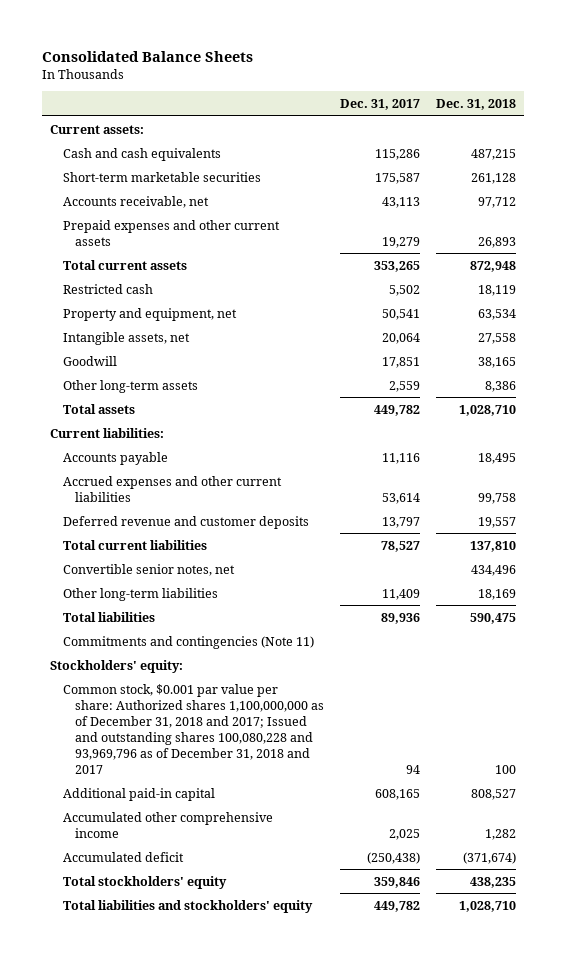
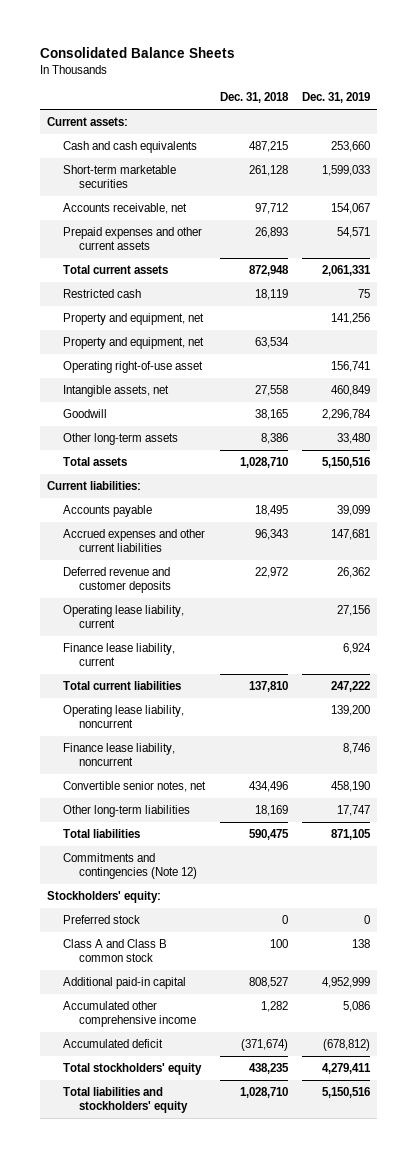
[340,99,421,111] Dec. 31, 2017 -> none
none -> [302,92,371,104] Dec. 31, 2019
none -> [63,312,205,325] Property and equipment, net
none -> [63,360,204,373] Operating right-of-use asset
[478,492,517,504] 99,758 -> [254,528,288,540] 96,343
[478,516,517,528] 19,557 -> [254,566,288,578] 22,972
none -> [63,604,185,629] Operating lease liability, current
none -> [63,642,176,667] Finance lease liability, current
none -> [63,704,185,729] Operating lease liability, noncurrent
none -> [63,742,176,767] Finance lease liability, noncurrent
[62,635,314,649] Commitments and contingencies (Note 11) -> [63,852,198,880] Commitments and contingencies (Note 12)
none -> [63,914,141,924] Preferred stock
[62,683,325,774] Common stock, $0.001 par value per share: Authorized shares 1,100,000,000 as of December 31, 2018 and 2017; Issued and outstanding shares 100,080,228 and 93,969,796 as of December 31, 2018 and 2017 -> [63,938,168,963] Class A and Class B common stock

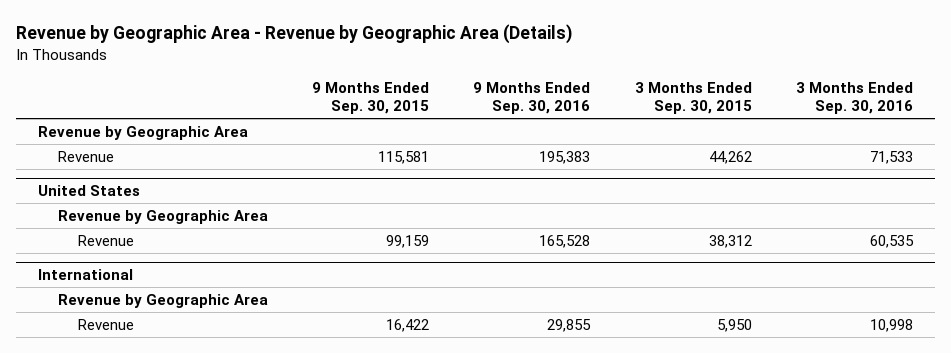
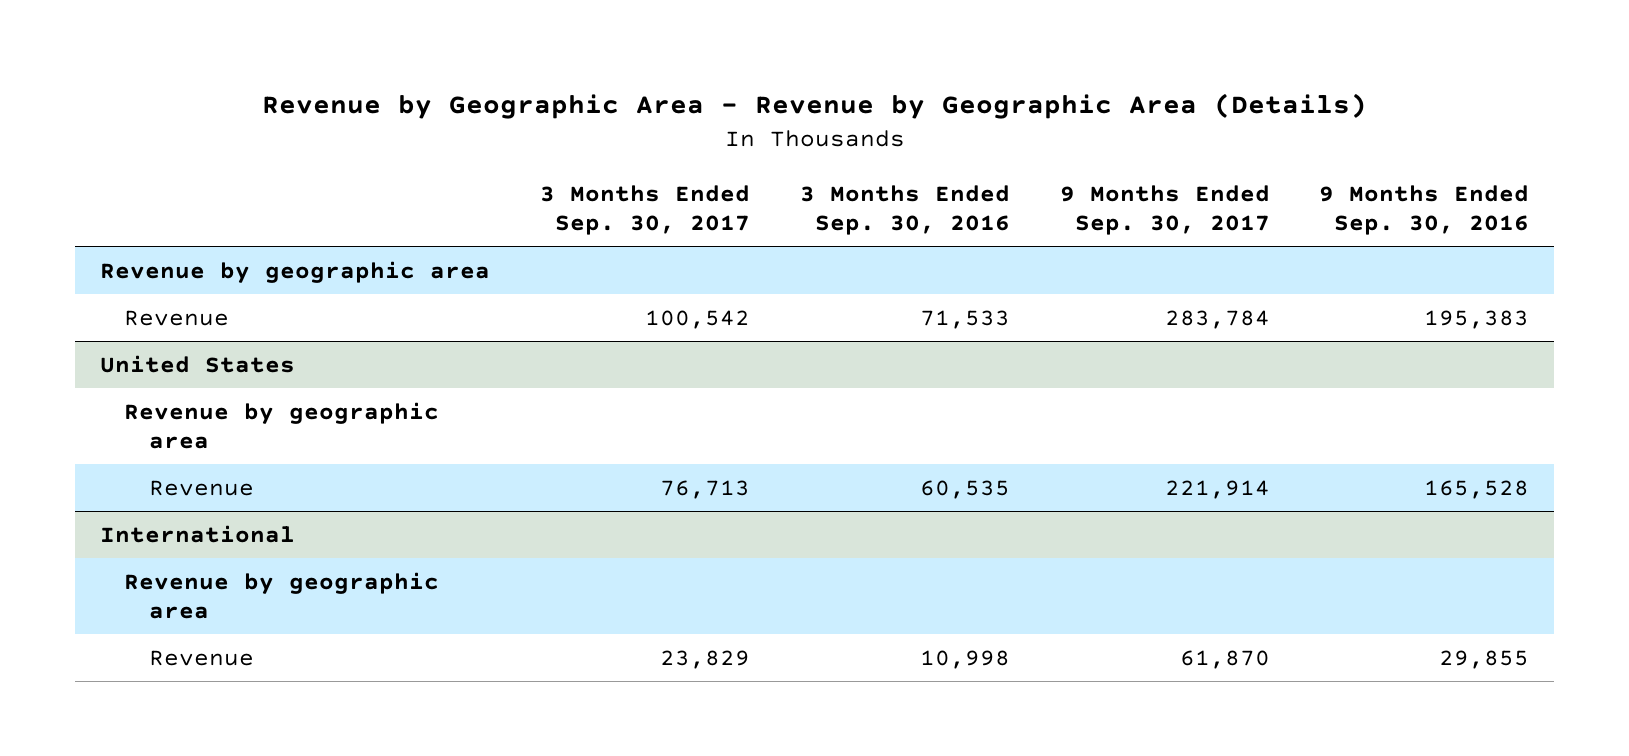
[312,81,430,115] 9 Months Ended Sep. 30, 2015 -> none
[634,81,752,115] 3 Months Ended Sep. 30, 2015 -> none
none -> [539,185,750,235] 3 Months Ended Sep. 30, 2017
none -> [1059,185,1270,235] 9 Months Ended Sep. 30, 2017
[37,125,248,140] Revenue by Geographic Area -> [99,260,490,283] Revenue by geographic area
[58,209,269,224] Revenue by Geographic Area -> [124,401,440,449] Revenue by geographic area
[58,293,269,308] Revenue by Geographic Area -> [124,571,440,619] Revenue by geographic area

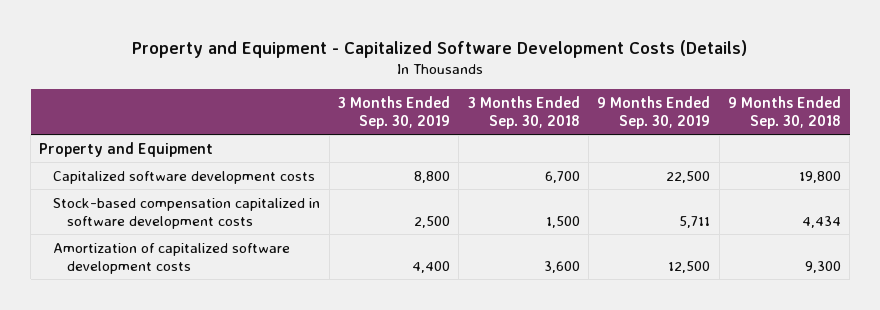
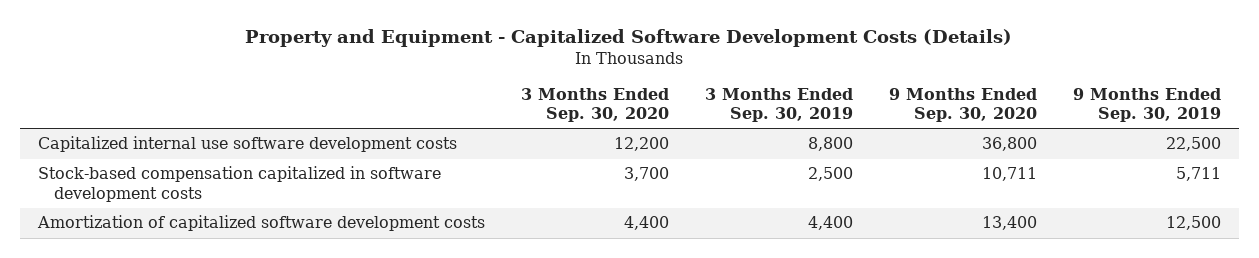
[467,96,580,130] 3 Months Ended Sep. 30, 2018 -> none
[728,96,842,130] 9 Months Ended Sep. 30, 2018 -> none
none -> [520,87,669,122] 3 Months Ended Sep. 30, 2020
none -> [888,87,1037,122] 9 Months Ended Sep. 30, 2020
[39,141,214,157] Property and Equipment -> none
[53,170,316,184] Capitalized software development costs -> [37,136,457,153] Capitalized internal use software development costs

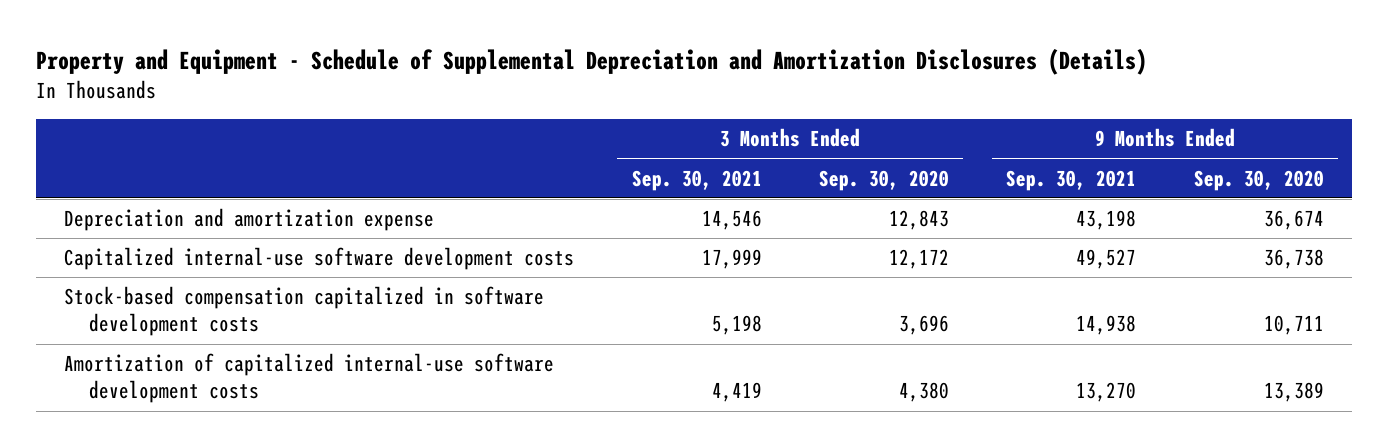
[245,29,1013,48] Property and Equipment - Capitalized Software Development Costs (Details) -> [35,47,1147,75] Property and Equipment - Schedule of Supplemental Depreciation and Amortization Disclosures (Details)
[704,87,853,122] 3 Months Ended Sep. 30, 2019 -> none
[1072,87,1221,122] 9 Months Ended Sep. 30, 2019 -> none
none -> [631,169,762,191] Sep. 30, 2021
none -> [1006,169,1137,191] Sep. 30, 2021
none -> [64,208,435,232] Depreciation and amortization expense
[37,136,457,153] Capitalized internal use software development costs -> [64,247,575,271] Capitalized internal-use software development costs
[613,137,669,152] 12,200 -> [889,249,950,270] 12,172
[981,137,1037,152] 36,800 -> [1263,249,1324,270] 36,738
[623,167,669,182] 3,700 -> [899,315,950,336] 3,696
[36,215,485,232] Amortization of capitalized software development costs -> [64,353,555,404] Amortization of capitalized internal-use software development costs
[623,216,669,231] 4,400 -> [899,382,950,403] 4,380
[981,216,1037,231] 13,400 -> [1263,382,1324,403] 13,389

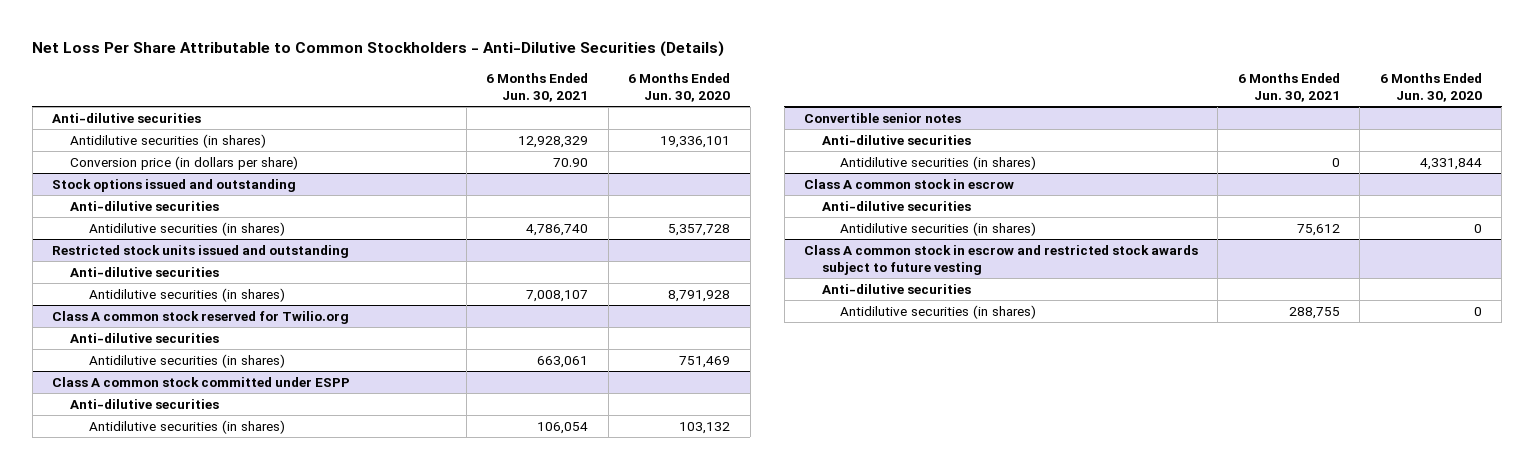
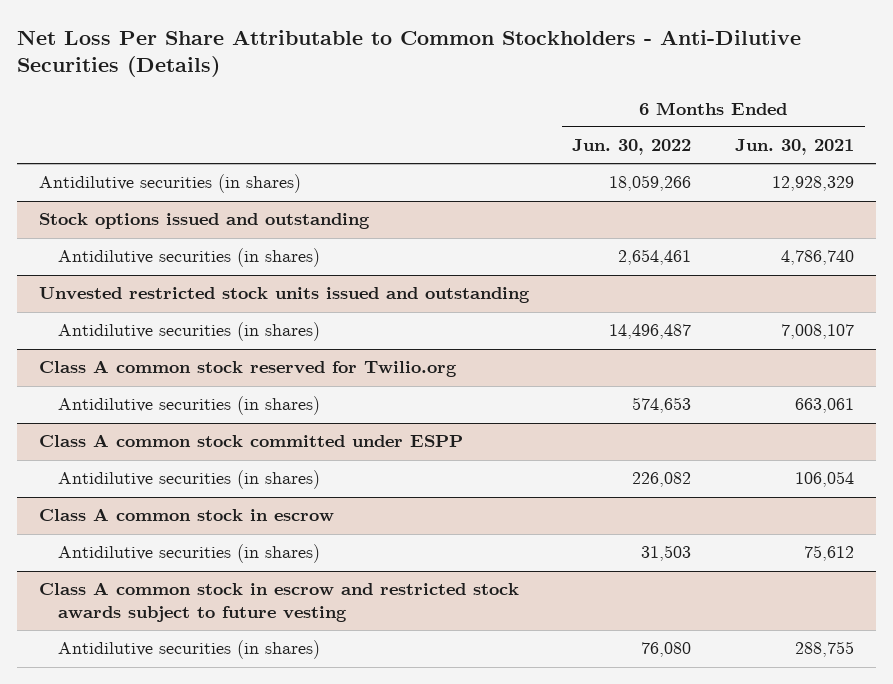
[628,72,731,103] 6 Months Ended Jun. 30, 2020 -> none
none -> [572,139,692,156] Jun. 30, 2022
[52,112,202,123] Anti-dilutive securities -> none
[70,155,299,170] Conversion price (in dollars per share) -> none
[70,200,220,211] Anti-dilutive securities -> none
[70,266,220,277] Anti-dilutive securities -> none
[52,244,350,258] Restricted stock units issued and outstanding -> [38,287,530,304] Unvested restricted stock units issued and outstanding
[70,332,220,343] Anti-dilutive securities -> none
[70,398,220,409] Anti-dilutive securities -> none
[803,112,961,123] Convertible senior notes -> none
[822,134,972,145] Anti-dilutive securities -> none
[840,155,1037,170] Antidilutive securities (in shares) -> none
[822,200,972,211] Anti-dilutive securities -> none
[822,283,972,294] Anti-dilutive securities -> none

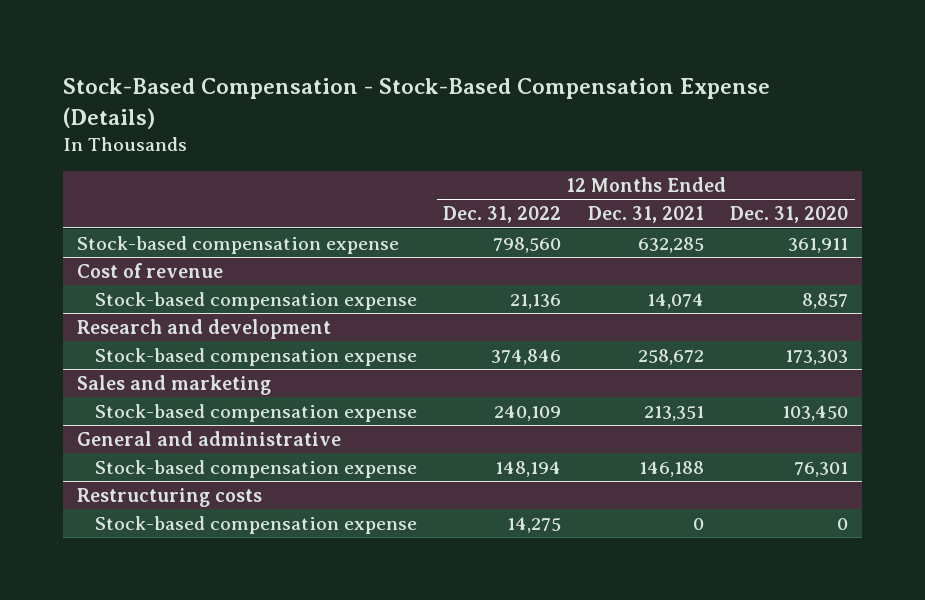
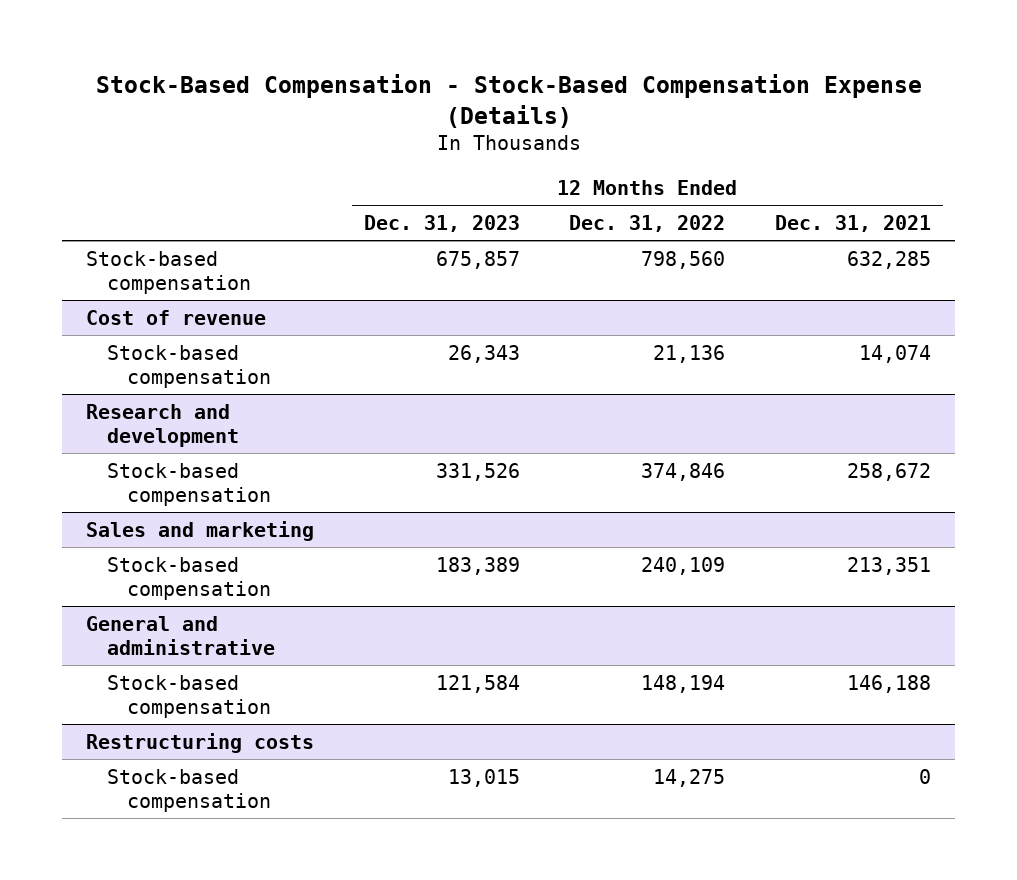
[730,206,849,224] Dec. 31, 2020 -> none
none -> [363,215,520,233] Dec. 31, 2023
[76,235,399,254] Stock-based compensation expense -> [86,250,251,295] Stock-based compensation
[94,291,417,310] Stock-based compensation expense -> [106,344,272,389] Stock-based compensation
[94,347,417,366] Stock-based compensation expense -> [106,462,272,507] Stock-based compensation
[94,403,417,422] Stock-based compensation expense -> [106,556,272,601] Stock-based compensation
[94,459,417,478] Stock-based compensation expense -> [106,674,272,719] Stock-based compensation
[94,515,417,534] Stock-based compensation expense -> [106,768,272,813] Stock-based compensation

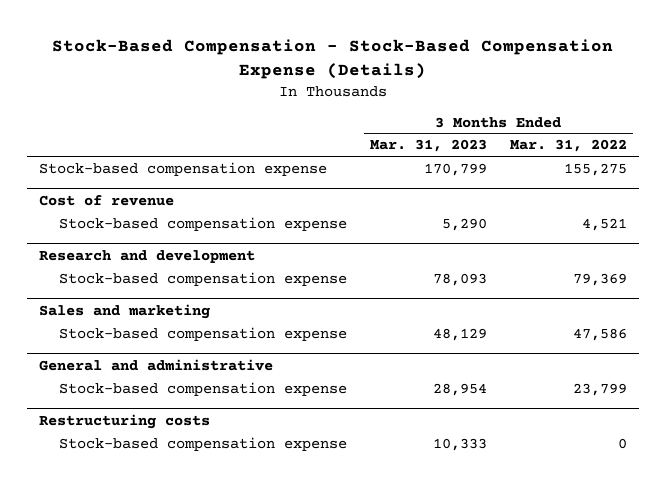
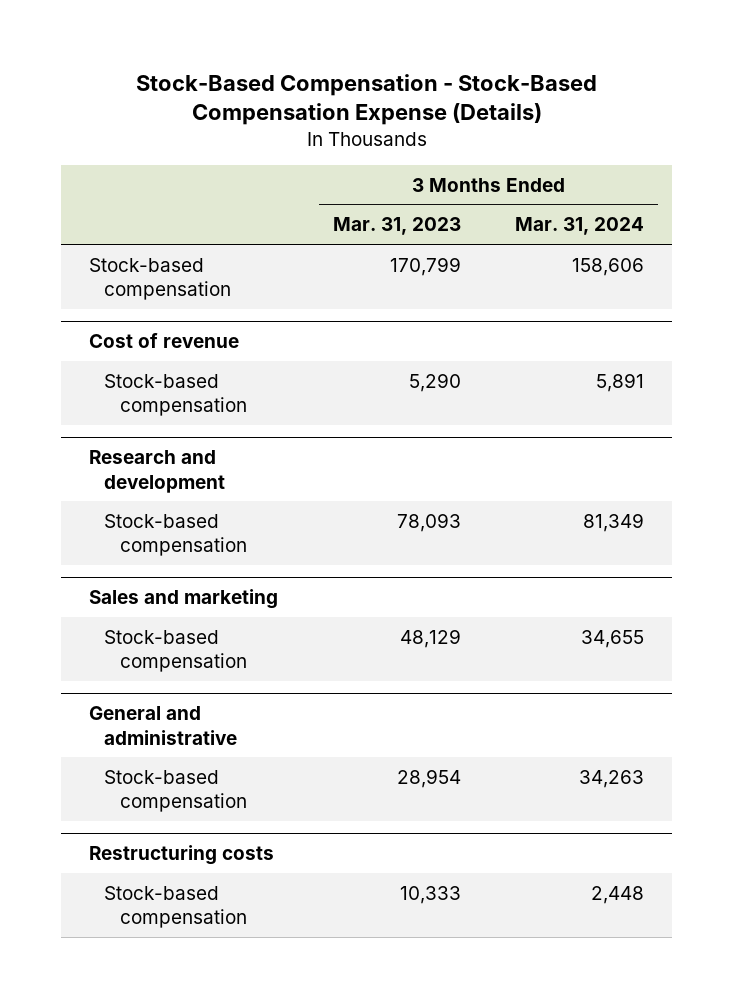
[510,139,628,153] Mar. 31, 2022 -> none
none -> [515,217,645,236] Mar. 31, 2024
[38,161,327,176] Stock-based compensation expense -> [88,257,232,301] Stock-based compensation
[58,216,347,231] Stock-based compensation expense -> [104,373,247,417] Stock-based compensation
[58,271,347,286] Stock-based compensation expense -> [104,513,247,557] Stock-based compensation
[58,326,347,341] Stock-based compensation expense -> [104,629,247,673] Stock-based compensation
[58,381,347,396] Stock-based compensation expense -> [104,769,247,813] Stock-based compensation
[58,436,347,451] Stock-based compensation expense -> [104,885,247,929] Stock-based compensation

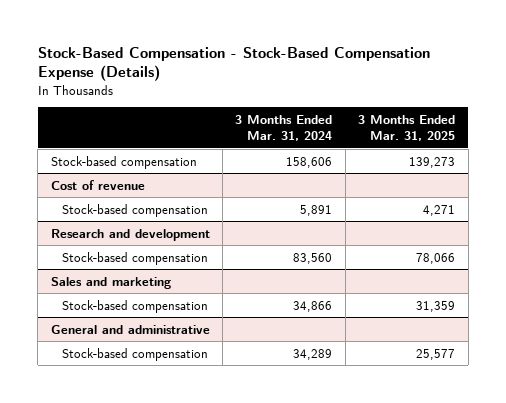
[332,217,461,236] Mar. 31, 2023 -> none
none -> [358,115,456,142] 3 Months Ended Mar. 31, 2025
[583,512,645,532] 81,349 -> [293,252,333,264] 83,560
[581,629,645,648] 34,655 -> [293,300,333,312] 34,866
[88,845,274,866] Restructuring costs -> none
[104,885,247,929] Stock-based compensation -> none
[579,769,645,788] 34,263 -> [293,348,333,360] 34,289

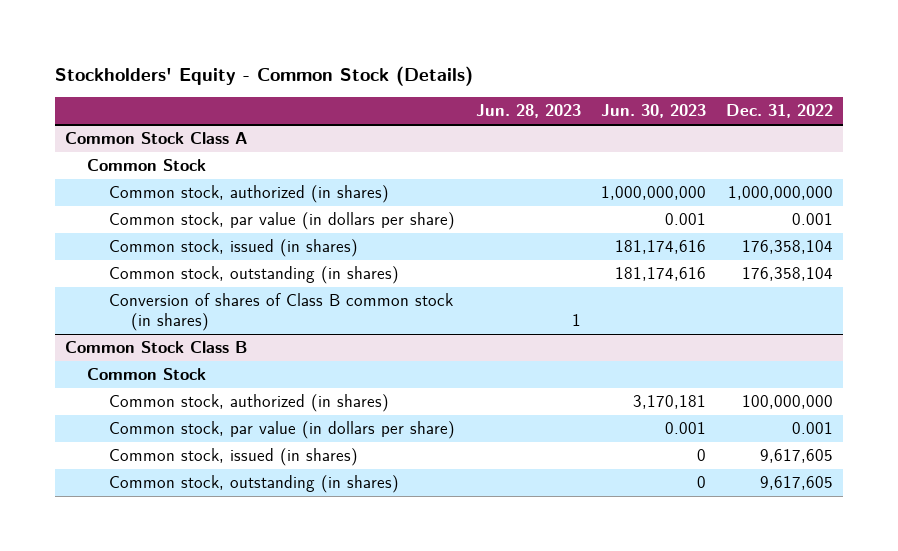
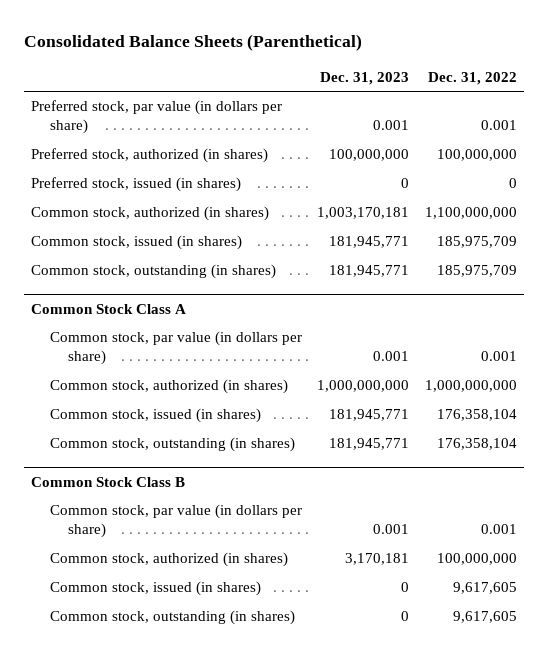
[54,65,473,86] Stockholders' Equity - Common Stock (Details) -> [23,34,362,52] Consolidated Balance Sheets (Parenthetical)
[475,104,581,119] Jun. 28, 2023 -> none
[600,104,706,119] Jun. 30, 2023 -> none
none -> [320,71,410,85] Dec. 31, 2023
none -> [31,100,283,135] Preferred stock, par value (in dollars per share)
none -> [31,148,269,164] Preferred stock, authorized (in shares)
none -> [31,177,242,193] Preferred stock, issued (in shares)
none -> [31,206,270,222] Common stock, authorized (in shares)
none -> [31,235,243,251] Common stock, issued (in shares)
none -> [31,264,277,280] Common stock, outstanding (in shares)
[87,159,207,172] Common Stock -> none
[109,185,390,204] Common stock, authorized (in shares) -> [49,379,288,395] Common stock, authorized (in shares)
[109,293,454,331] Conversion of shares of Class B common stock (in shares) -> none
[87,368,207,381] Common Stock -> none
[109,394,390,413] Common stock, authorized (in shares) -> [49,552,288,568] Common stock, authorized (in shares)

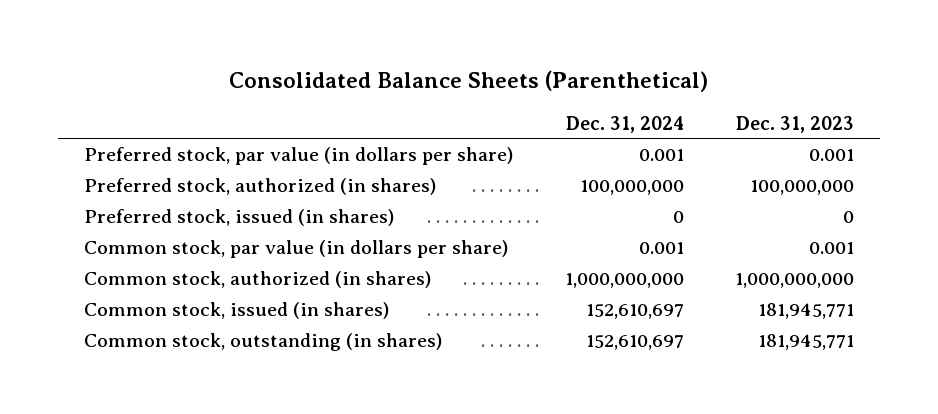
[427,71,517,85] Dec. 31, 2022 -> none
none -> [565,115,684,133] Dec. 31, 2024
[31,206,270,222] Common stock, authorized (in shares) -> none
[31,235,243,251] Common stock, issued (in shares) -> none
[31,264,277,280] Common stock, outstanding (in shares) -> none
[31,303,187,314] Common Stock Class A -> none
[31,476,186,487] Common Stock Class B -> none
[49,504,302,539] Common stock, par value (in dollars per share) -> none
[49,552,288,568] Common stock, authorized (in shares) -> none
[49,581,261,597] Common stock, issued (in shares) -> none
[49,610,295,626] Common stock, outstanding (in shares) -> none

